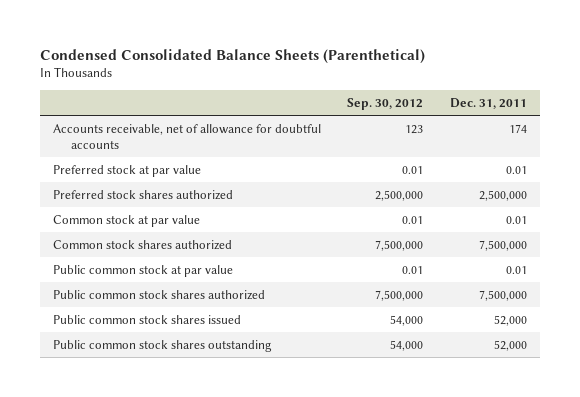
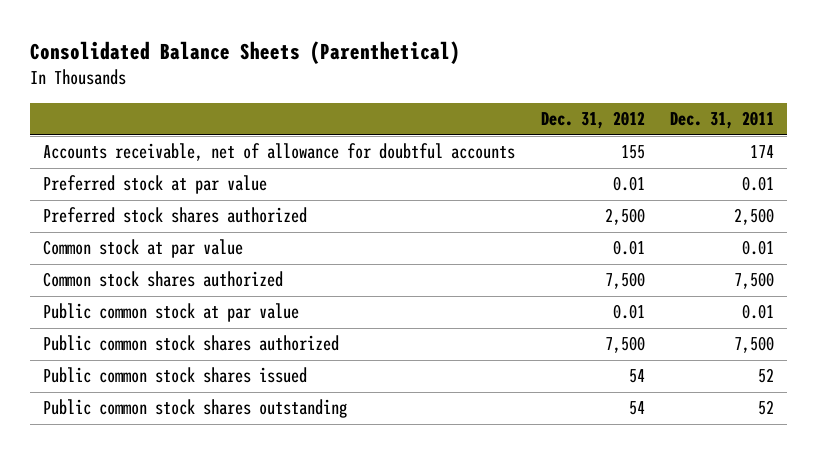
[39,48,425,64] Condensed Consolidated Balance Sheets (Parenthetical) -> [30,41,461,65] Consolidated Balance Sheets (Parenthetical)
[347,98,424,111] Sep. 30, 2012 -> none
none -> [540,111,645,130] Dec. 31, 2012
[478,189,527,201] 2,500,000 -> [734,208,775,226] 2,500
[478,239,527,251] 7,500,000 -> [734,272,775,290] 7,500
[478,289,527,301] 7,500,000 -> [734,336,775,354] 7,500
[493,314,527,326] 52,000 -> [758,368,775,384] 52
[493,339,527,351] 52,000 -> [758,400,775,416] 52

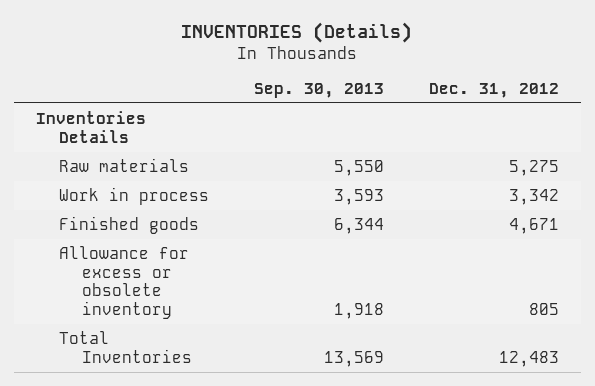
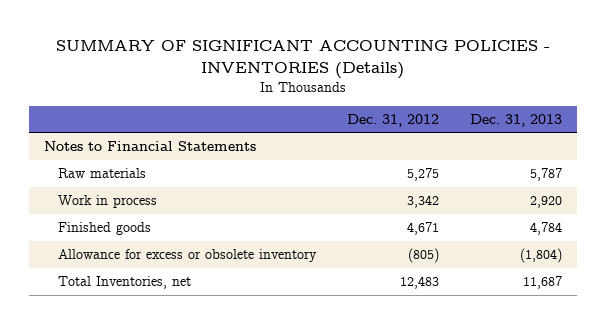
[181,21,413,43] INVENTORIES (Details) -> [56,39,551,79] SUMMARY OF SIGNIFICANT ACCOUNTING POLICIES - INVENTORIES (Details)
[253,82,384,98] Sep. 30, 2013 -> none
none -> [469,113,562,127] Dec. 31, 2013
[36,110,147,143] Inventories Details -> none
none -> [44,141,257,152] Notes to Financial Statements
[528,302,559,315] 805 -> [407,248,439,264] (805)
[59,330,193,363] Total Inventories -> [57,276,191,290] Total Inventories, net

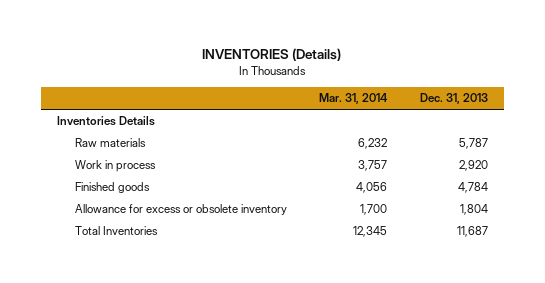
[56,39,551,79] SUMMARY OF SIGNIFICANT ACCOUNTING POLICIES - INVENTORIES (Details) -> [202,48,342,62] INVENTORIES (Details)
[346,113,439,127] Dec. 31, 2012 -> none
none -> [319,93,389,105] Mar. 31, 2014
[44,141,257,152] Notes to Financial Statements -> none
none -> [57,116,156,127] Inventories Details
[519,248,562,264] (1,804) -> [459,204,488,216] 1,804
[57,276,191,290] Total Inventories, net -> [75,226,159,236] Total Inventories

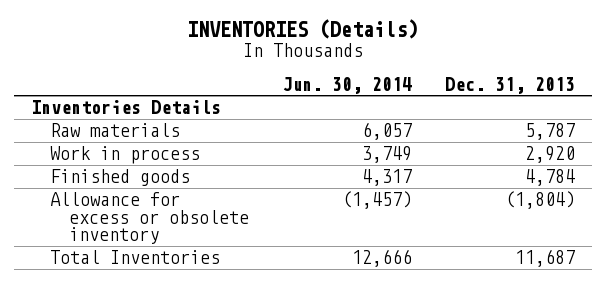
[319,93,389,105] Mar. 31, 2014 -> none
none -> [282,76,413,94] Jun. 30, 2014
[459,204,488,216] 1,804 -> [505,191,576,210] (1,804)

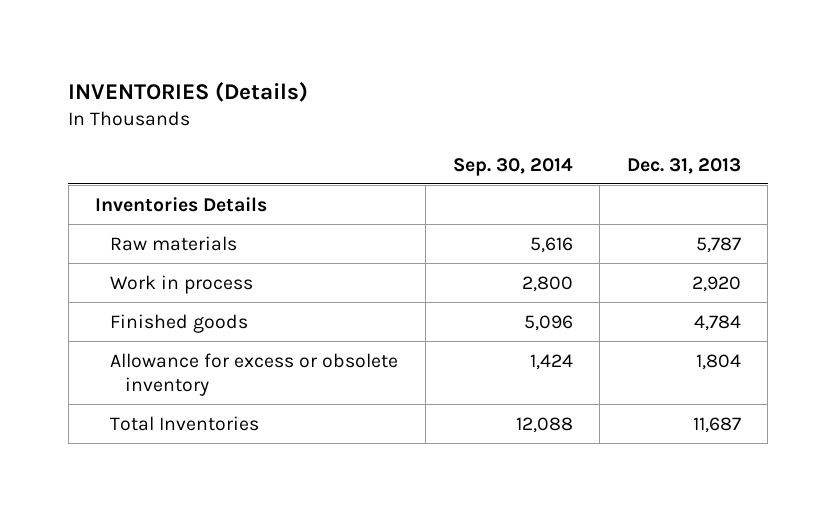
[282,76,413,94] Jun. 30, 2014 -> none
none -> [452,157,573,176] Sep. 30, 2014
[505,191,576,210] (1,804) -> [695,353,741,370] 1,804

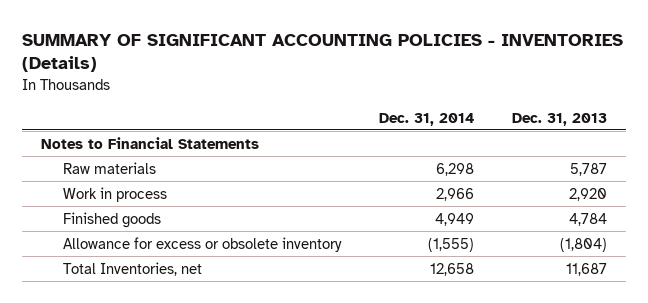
[68,81,309,102] INVENTORIES (Details) -> [22,33,624,73] SUMMARY OF SIGNIFICANT ACCOUNTING POLICIES - INVENTORIES (Details)
[452,157,573,176] Sep. 30, 2014 -> none
none -> [378,112,474,126] Dec. 31, 2014
[95,196,268,212] Inventories Details -> none
none -> [41,136,260,149] Notes to Financial Statements
[695,353,741,370] 1,804 -> [559,237,607,252] (1,804)
[110,415,260,431] Total Inventories -> [62,261,202,276] Total Inventories, net

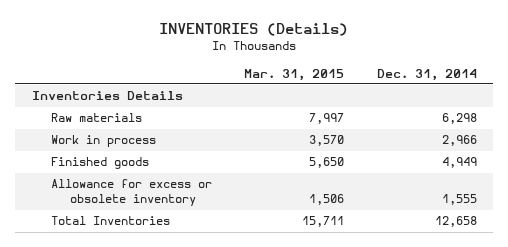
[22,33,624,73] SUMMARY OF SIGNIFICANT ACCOUNTING POLICIES - INVENTORIES (Details) -> [159,23,349,37] INVENTORIES (Details)
[511,112,607,126] Dec. 31, 2013 -> none
none -> [244,68,345,81] Mar. 31, 2015
[41,136,260,149] Notes to Financial Statements -> none
none -> [31,91,183,101] Inventories Details
[427,237,474,252] (1,555) -> [441,194,477,206] 1,555
[62,261,202,276] Total Inventories, net -> [50,216,170,226] Total Inventories

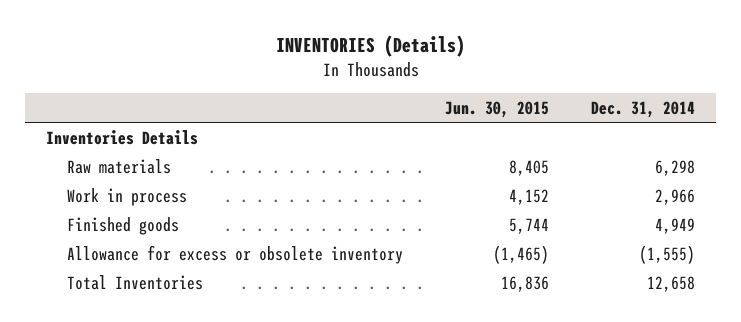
[244,68,345,81] Mar. 31, 2015 -> none
none -> [444,100,549,118] Jun. 30, 2015
[441,194,477,206] 1,555 -> [638,244,695,264] (1,555)

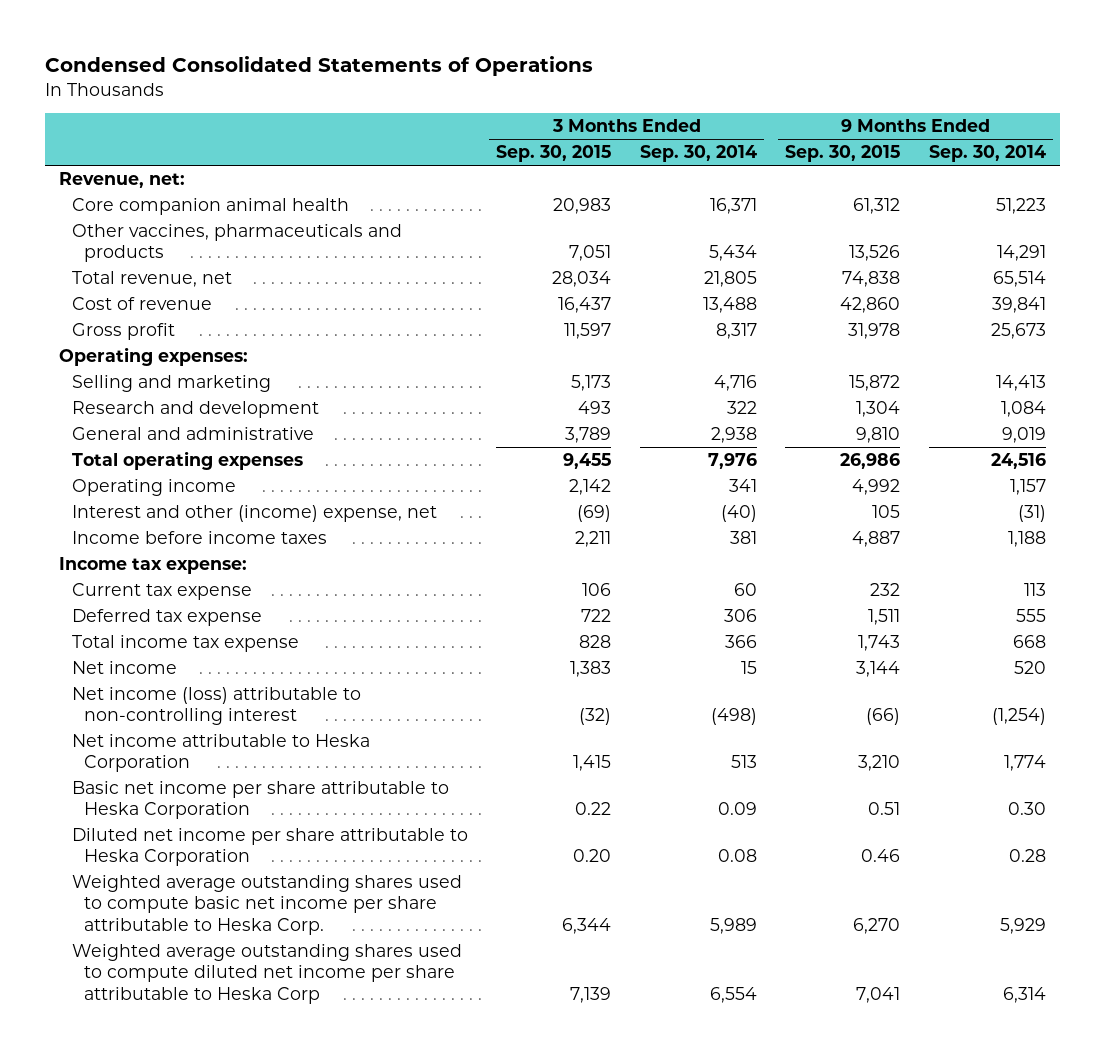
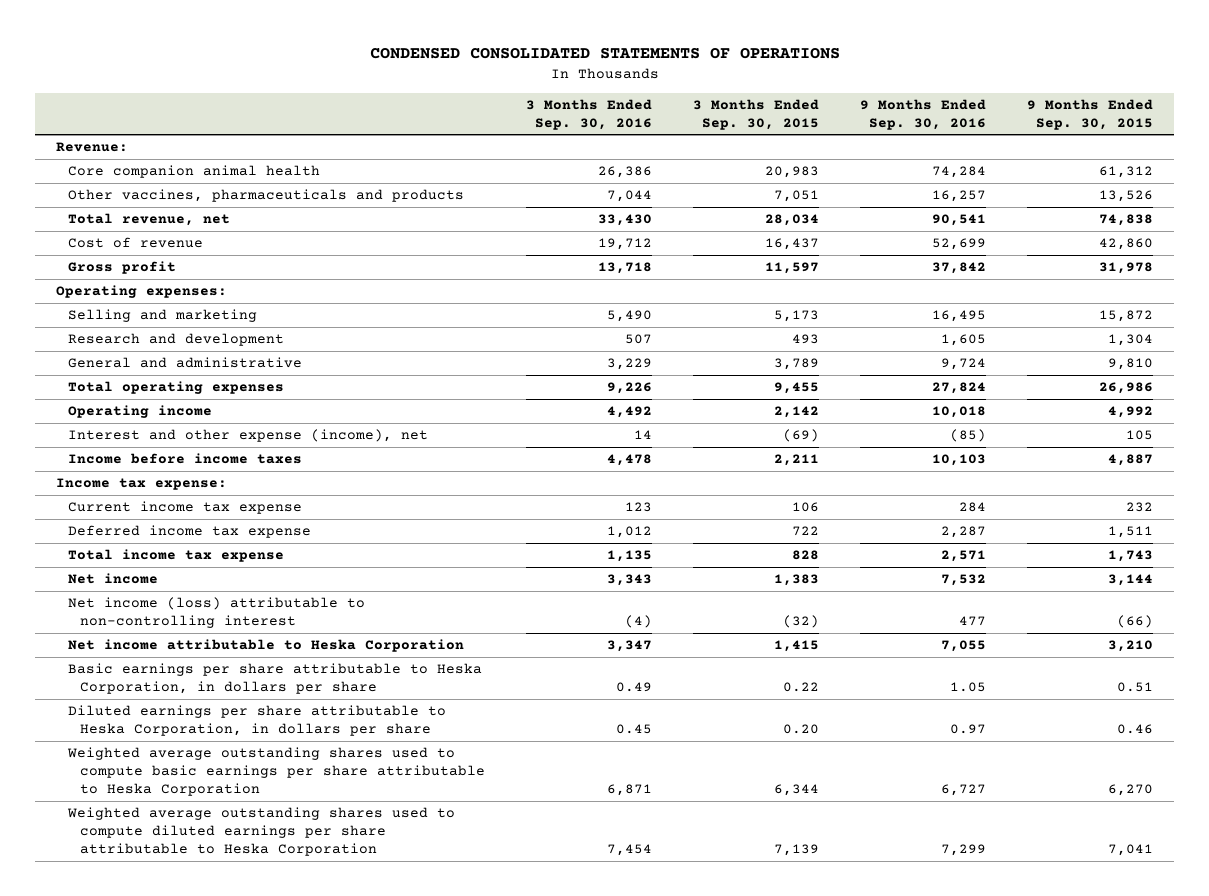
[45,56,594,77] Condensed Consolidated Statements of Operations -> [369,47,840,60] CONDENSED CONSOLIDATED STATEMENTS OF OPERATIONS
[639,145,757,163] Sep. 30, 2014 -> none
[928,145,1046,163] Sep. 30, 2014 -> none
none -> [526,98,653,130] 3 Months Ended Sep. 30, 2016
none -> [860,98,987,130] 9 Months Ended Sep. 30, 2016
[59,172,186,189] Revenue, net: -> [55,142,128,153] Revenue:
[71,505,437,523] Interest and other (income) expense, net -> [67,429,428,443] Interest and other expense (income), net
[71,583,252,601] Current tax expense -> [67,501,302,515] Current income tax expense
[71,609,262,627] Deferred tax expense -> [67,525,311,539] Deferred income tax expense
[71,781,449,820] Basic net income per share attributable to Heska Corporation -> [67,663,482,695] Basic earnings per share attributable to Heska Corporation, in dollars per share
[71,828,468,867] Diluted net income per share attributable to Heska Corporation -> [67,705,446,737] Diluted earnings per share attributable to Heska Corporation, in dollars per share
[71,875,462,935] Weighted average outstanding shares used to compute basic net income per share attributable to Heska Corp. -> [66,747,485,797] Weighted average outstanding shares used to compute basic earnings per share attributable to Heska Corporation
[71,944,462,1004] Weighted average outstanding shares used to compute diluted net income per share attributable to Heska Corp -> [66,807,455,857] Weighted average outstanding shares used to compute diluted earnings per share attributable to Heska Corporation

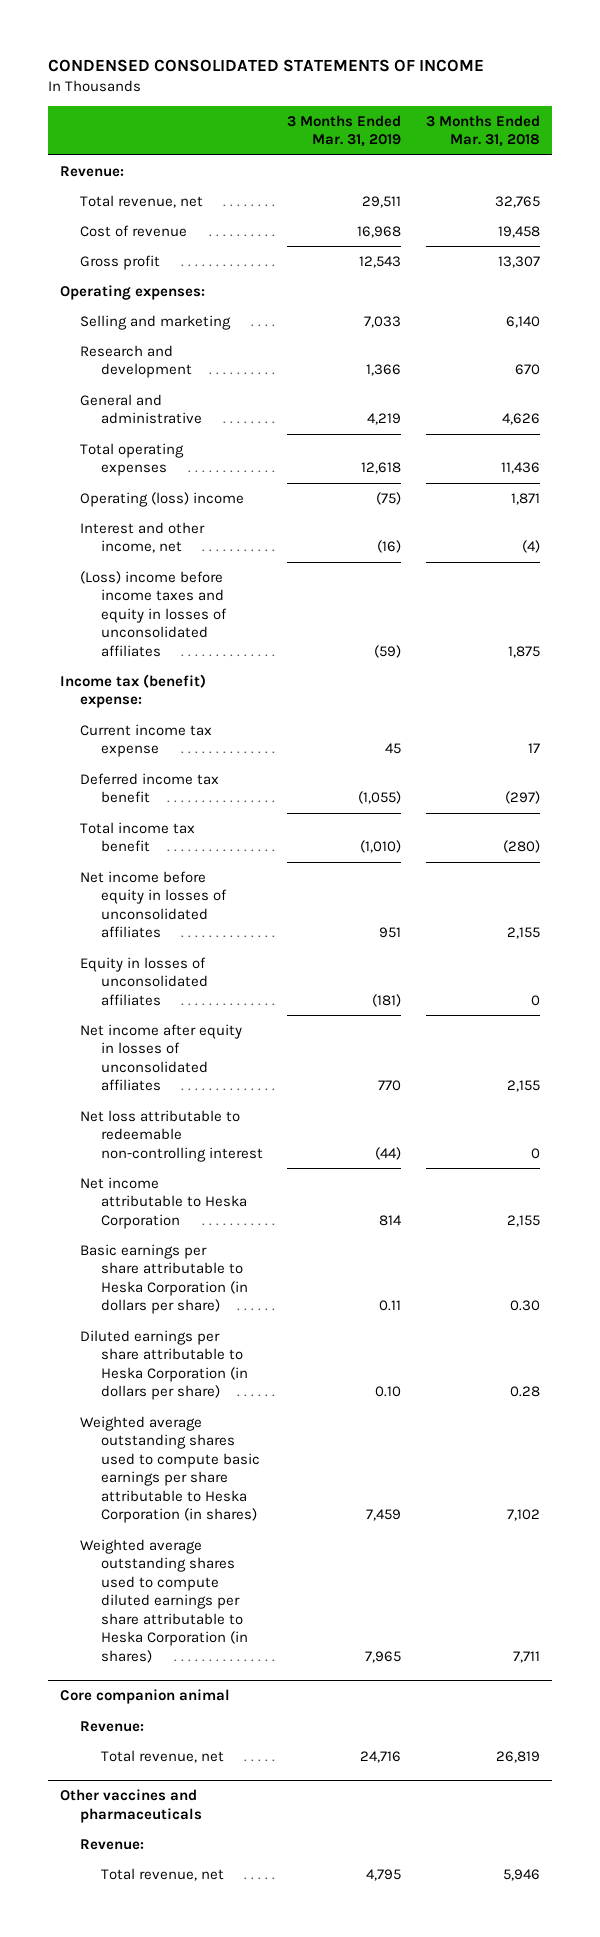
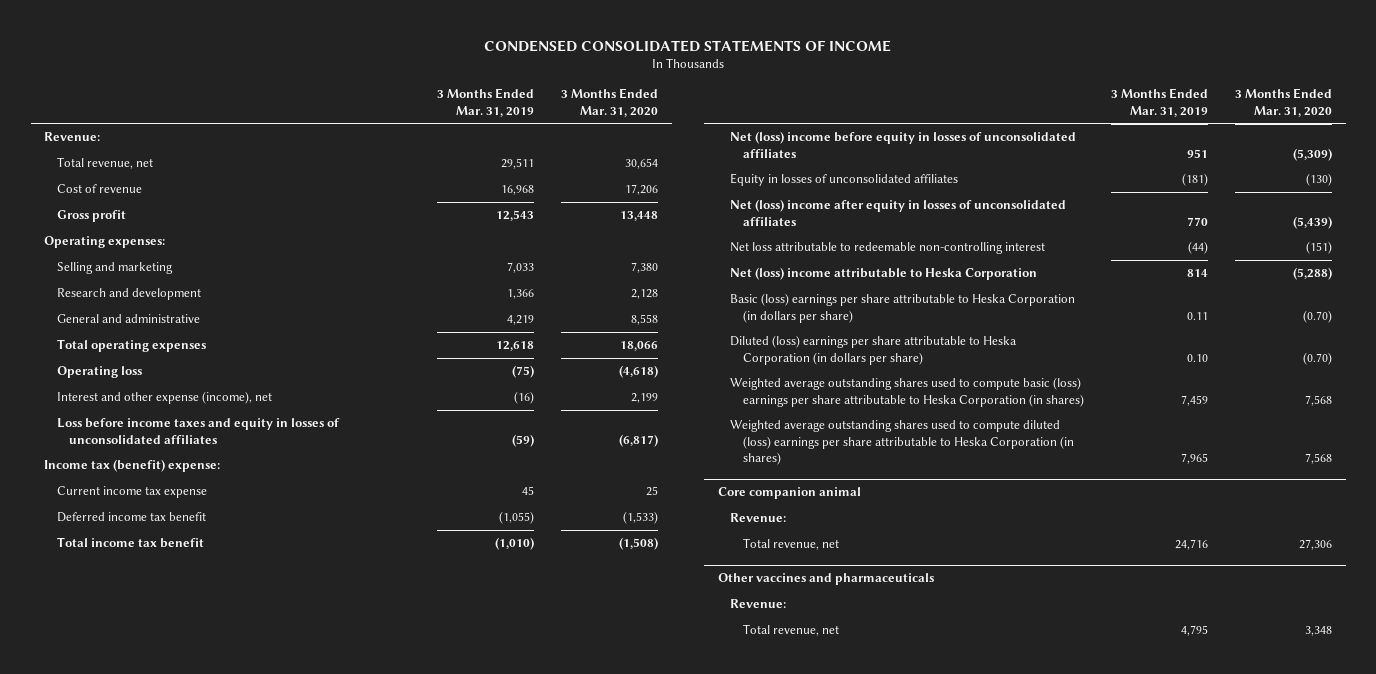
[425,114,540,148] 3 Months Ended Mar. 31, 2018 -> none
none -> [561,88,659,117] 3 Months Ended Mar. 31, 2020
[80,491,245,507] Operating (loss) income -> [56,366,142,379] Operating loss
[80,521,206,554] Interest and other income, net -> [56,391,272,405] Interest and other expense (income), net
[80,570,227,657] (Loss) income before income taxes and equity in losses of unconsolidated affiliates -> [56,418,340,444] Loss before income taxes and equity in losses of unconsolidated affiliates
[80,870,227,939] Net income before equity in losses of unconsolidated affiliates -> [730,131,1077,158] Net (loss) income before equity in losses of unconsolidated affiliates
[80,1023,243,1092] Net income after equity in losses of unconsolidated affiliates -> [730,199,1067,226] Net (loss) income after equity in losses of unconsolidated affiliates
[80,1176,247,1229] Net income attributable to Heska Corporation -> [730,267,1038,281] Net (loss) income attributable to Heska Corporation
[80,1243,248,1315] Basic earnings per share attributable to Heska Corporation (in dollars per share) -> [730,293,1076,323] Basic (loss) earnings per share attributable to Heska Corporation (in dollars per share)
[80,1329,248,1401] Diluted earnings per share attributable to Heska Corporation (in dollars per share) -> [730,335,1018,365] Diluted (loss) earnings per share attributable to Heska Corporation (in dollars per share)
[80,1415,260,1524] Weighted average outstanding shares used to compute basic earnings per share attributable to Heska Corporation (in shares) -> [730,377,1084,407] Weighted average outstanding shares used to compute basic (loss) earnings per share attributable to Heska Corporation (in shares)
[80,1538,248,1663] Weighted average outstanding shares used to compute diluted earnings per share attributable to Heska Corporation (in shares) -> [730,420,1074,465] Weighted average outstanding shares used to compute diluted (loss) earnings per share attributable to Heska Corporation (in shares)

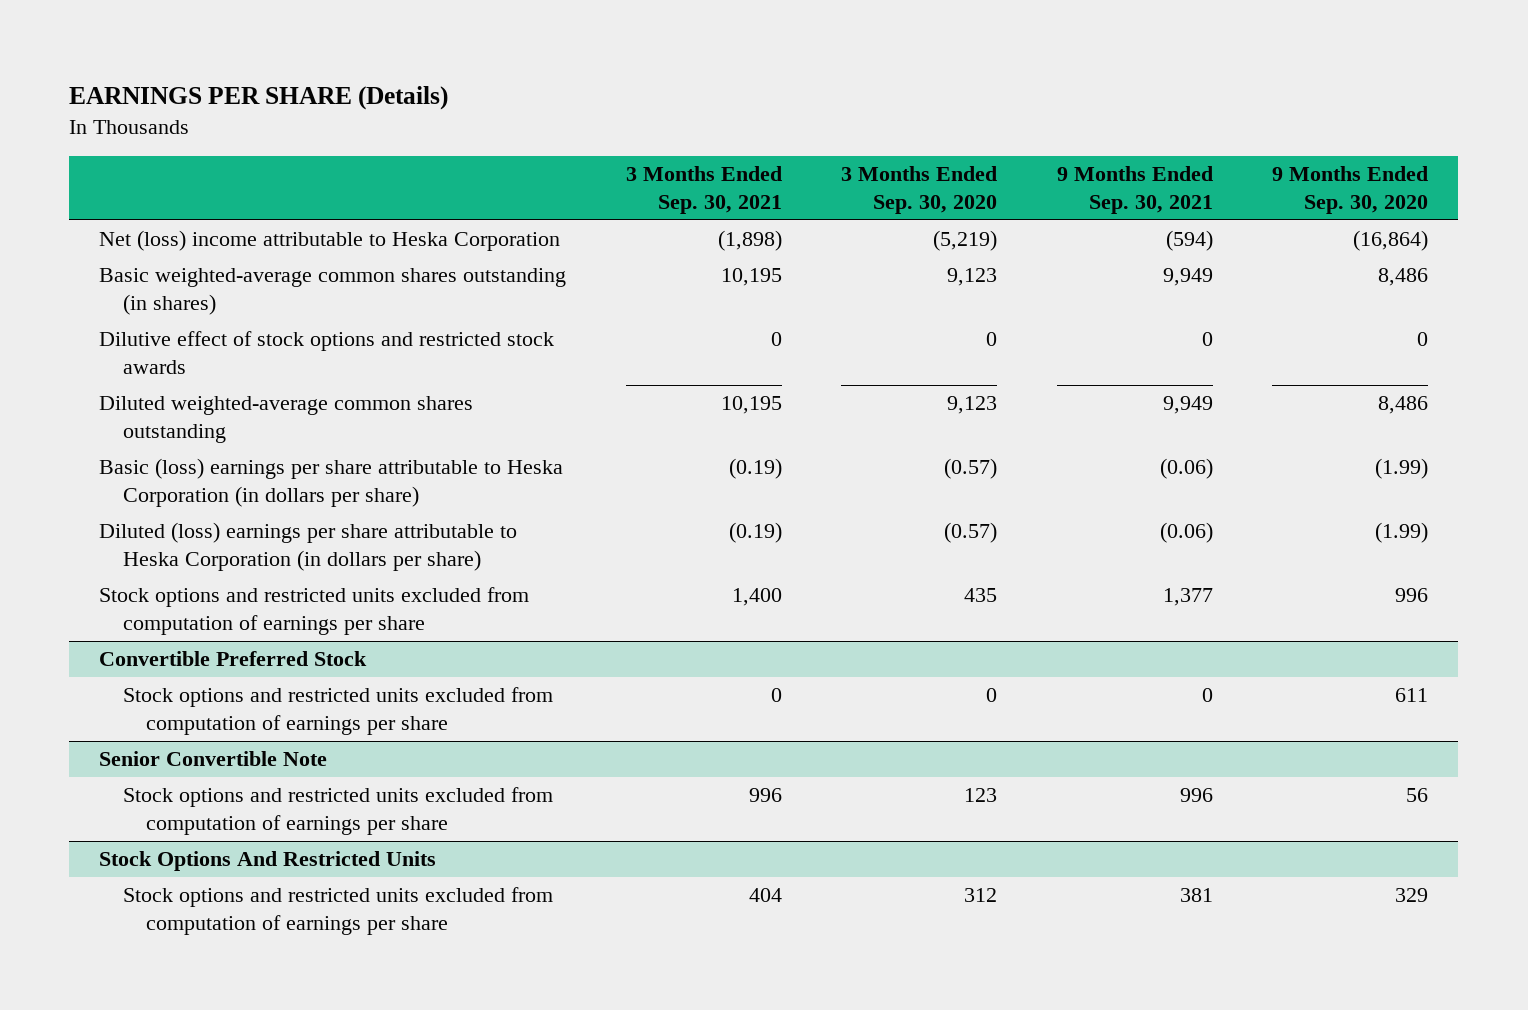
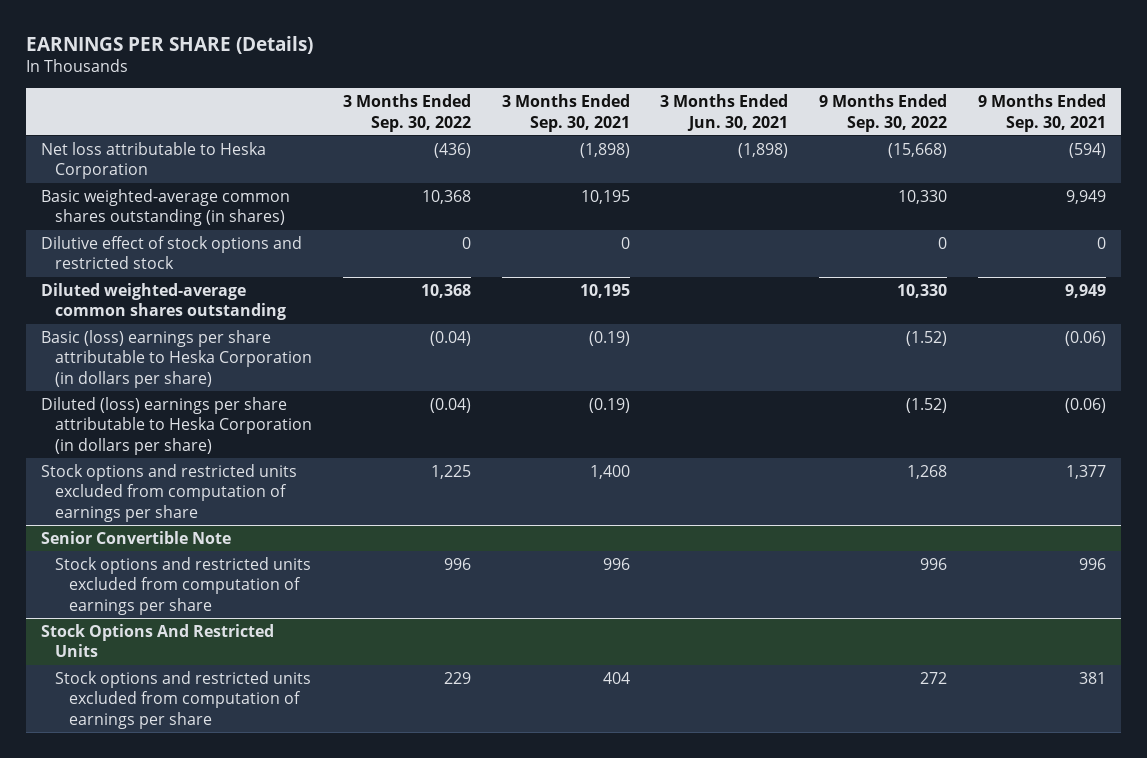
[841,166,998,214] 3 Months Ended Sep. 30, 2020 -> none
[1272,166,1429,214] 9 Months Ended Sep. 30, 2020 -> none
none -> [342,94,471,132] 3 Months Ended Sep. 30, 2022
none -> [660,94,789,131] 3 Months Ended Jun. 30, 2021
none -> [819,94,948,132] 9 Months Ended Sep. 30, 2022
[99,230,561,252] Net (loss) income attributable to Heska Corporation -> [41,141,267,180] Net loss attributable to Heska Corporation
[99,331,555,375] Dilutive effect of stock options and restricted stock awards -> [41,235,303,270] Dilutive effect of stock options and restricted stock
[99,651,368,667] Convertible Preferred Stock -> none
[122,687,553,736] Stock options and restricted units excluded from computation of earnings per share -> none

